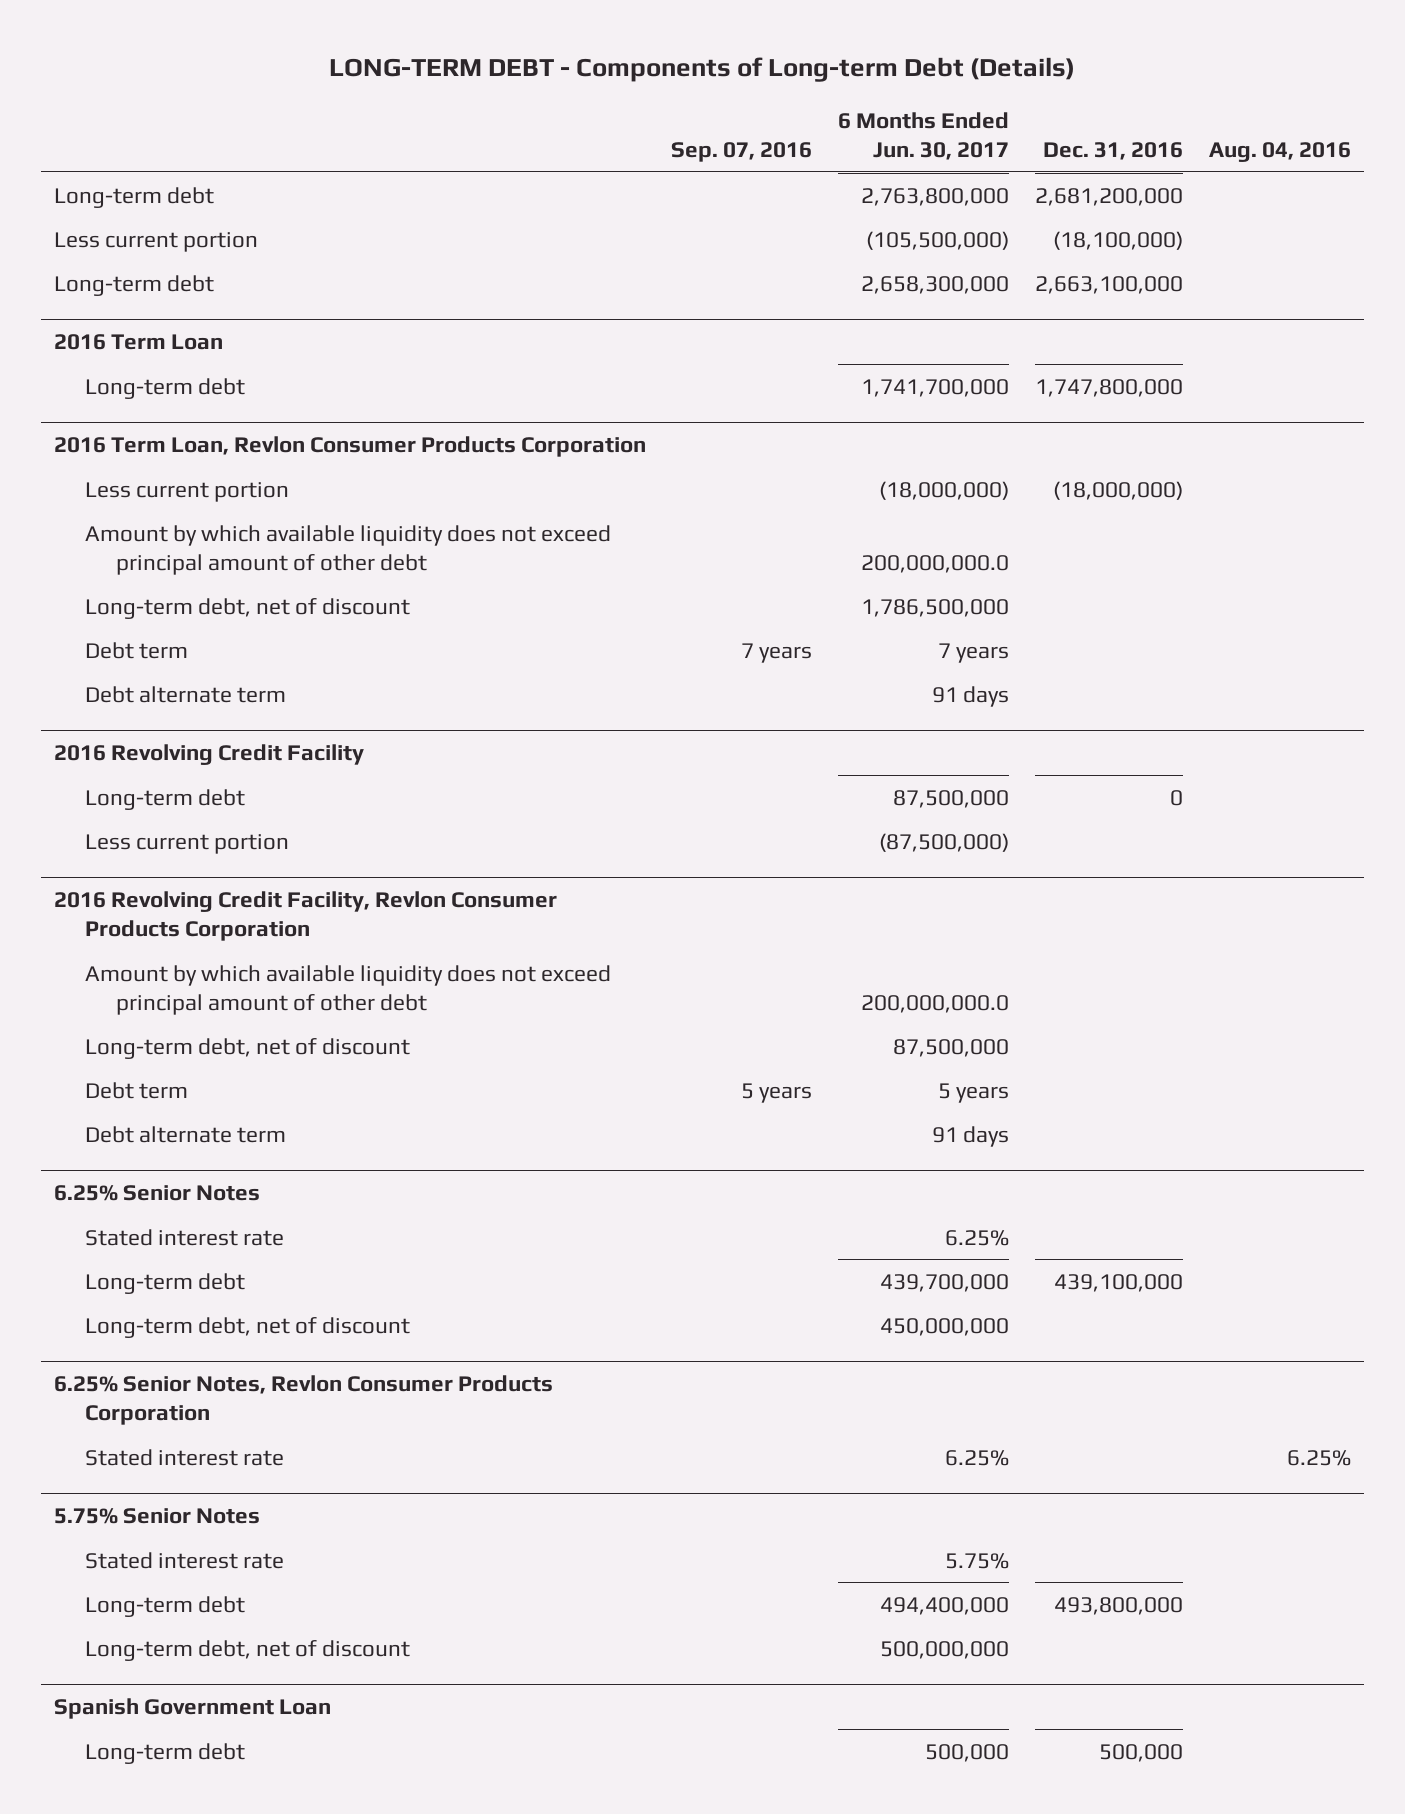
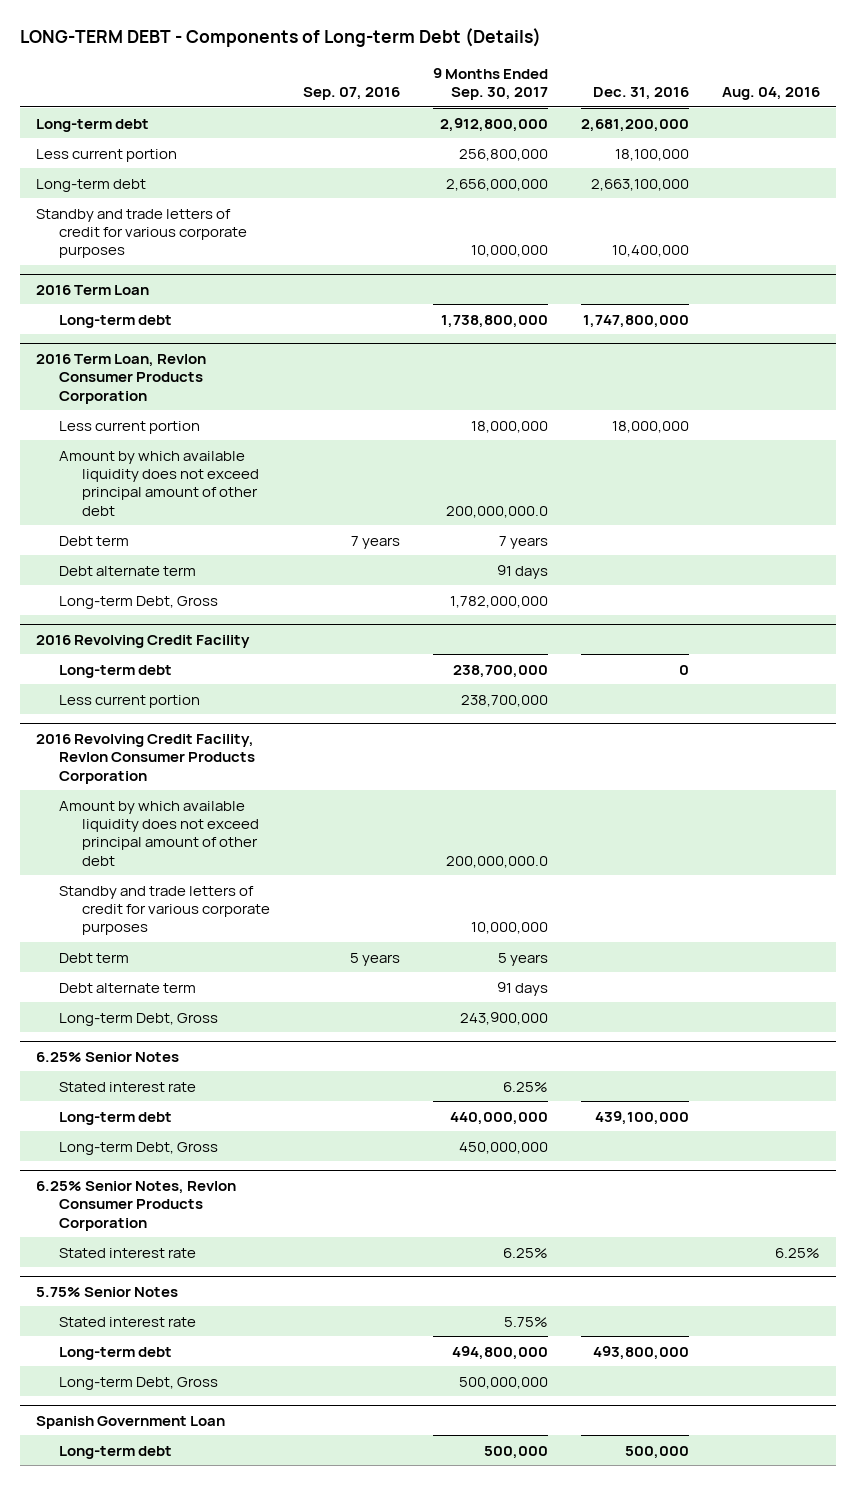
[838,111,1010,160] 6 Months Ended Jun. 30, 2017 -> none
none -> [432,67,548,101] 9 Months Ended Sep. 30, 2017
[1053,230,1184,250] (18,100,000) -> [614,148,689,161] 18,100,000
none -> [36,208,248,259] Standby and trade letters of credit for various corporate purposes
[1053,480,1184,500] (18,000,000) -> [611,420,689,433] 18,000,000
[84,597,410,619] Long-term debt, net of discount -> none
none -> [59,595,219,609] Long-term Debt, Gross
[84,1037,410,1059] Long-term debt, net of discount -> none
none -> [59,885,270,936] Standby and trade letters of credit for various corporate purposes
none -> [59,1012,219,1026] Long-term Debt, Gross
[84,1316,410,1338] Long-term debt, net of discount -> none
none -> [59,1141,219,1155] Long-term Debt, Gross
[84,1639,410,1661] Long-term debt, net of discount -> none
none -> [59,1376,219,1390] Long-term Debt, Gross

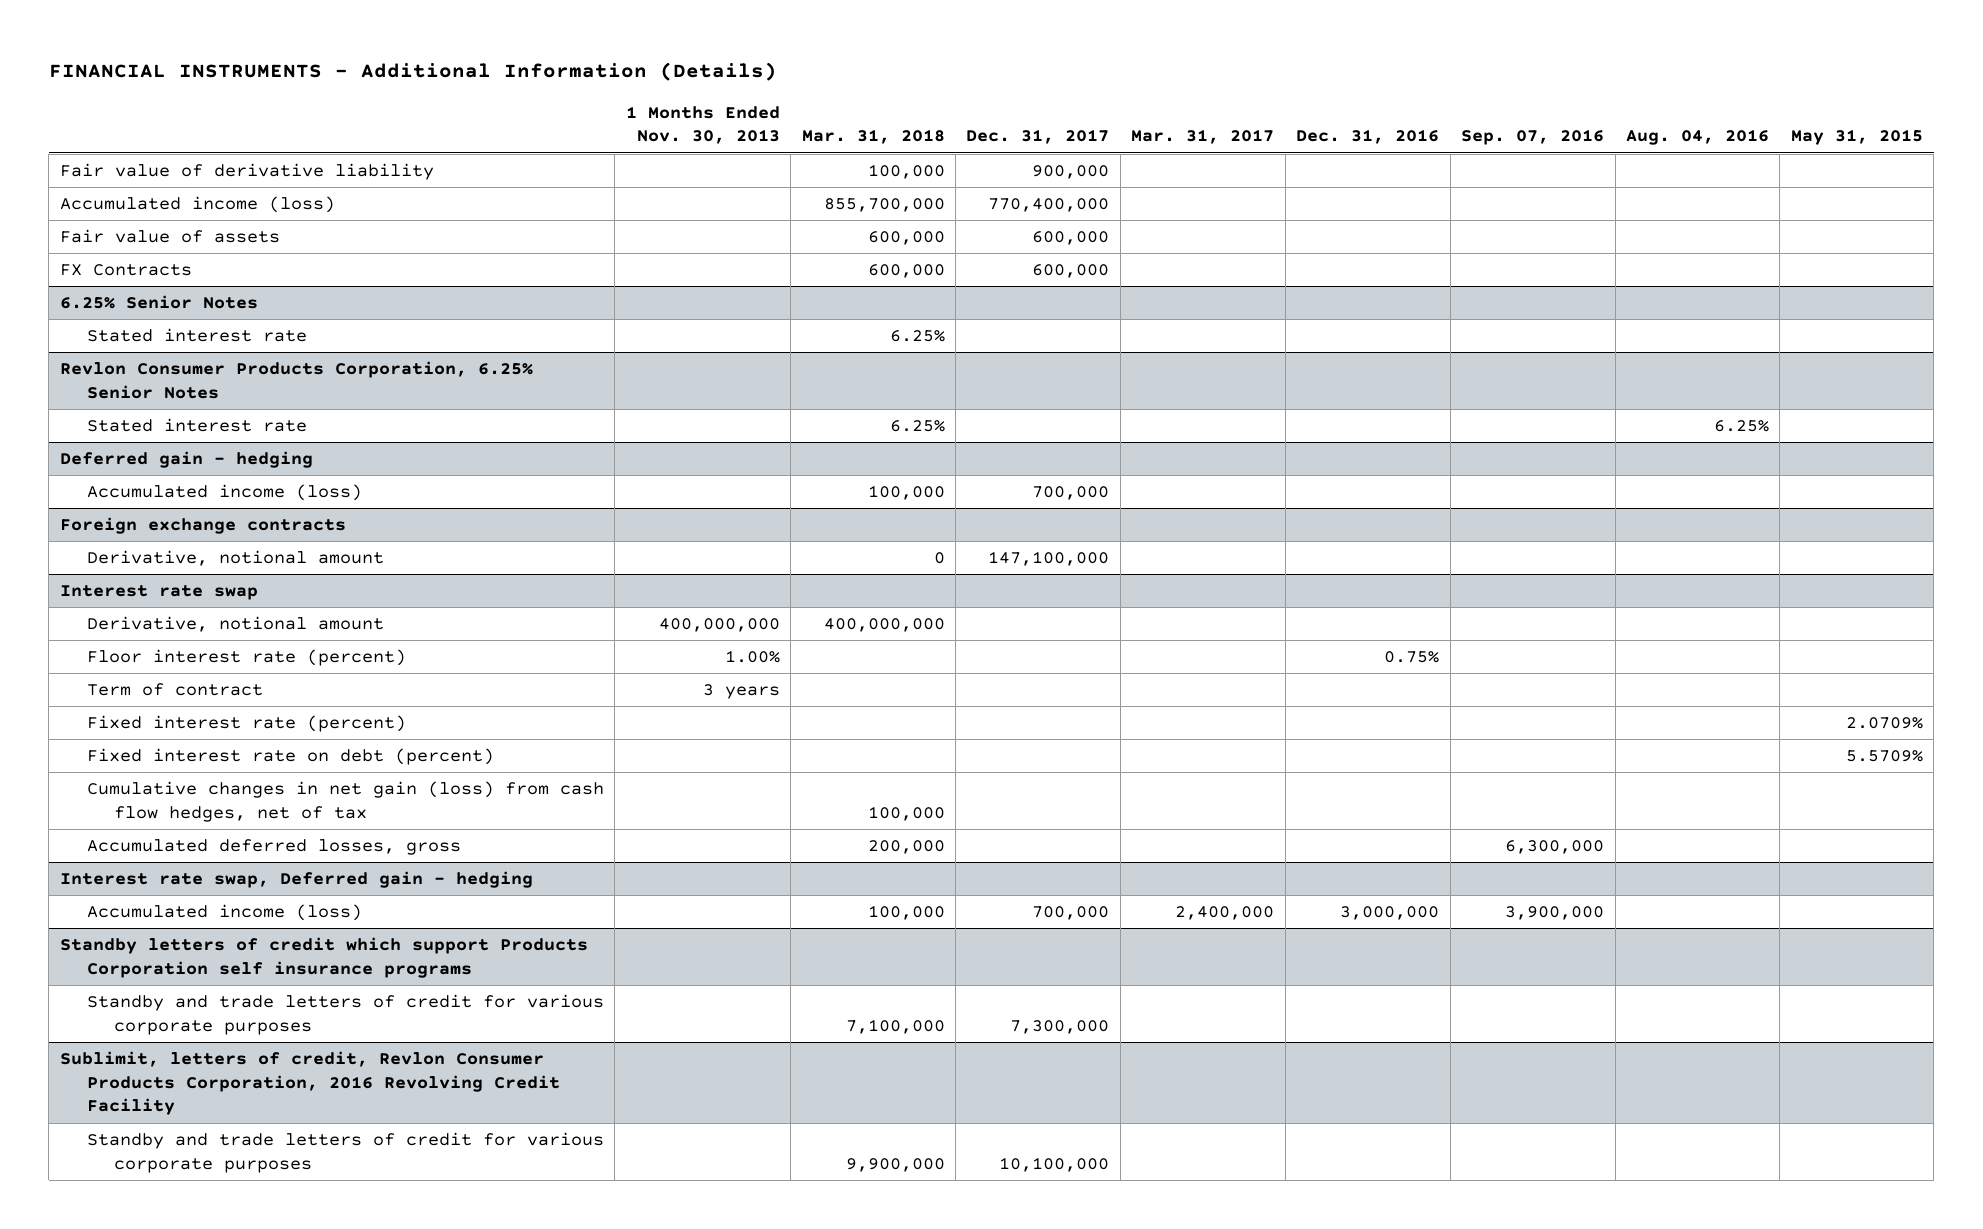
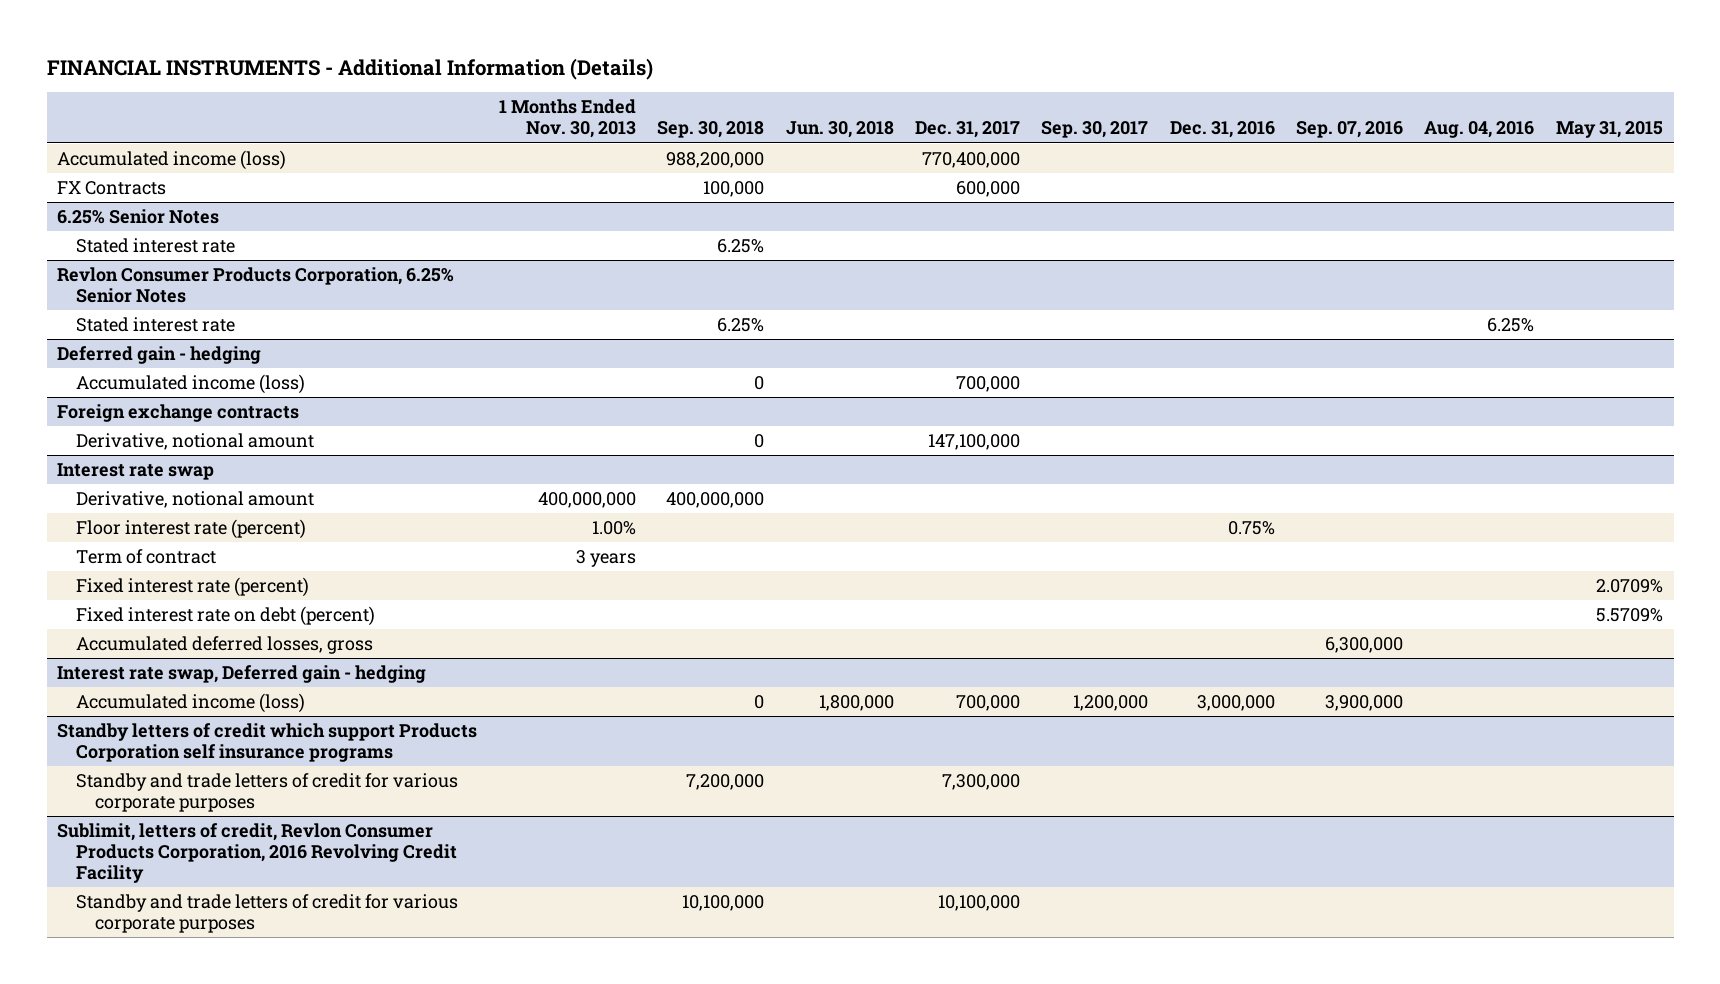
[801,129,945,145] Mar. 31, 2018 -> none
[1131,129,1275,145] Mar. 31, 2017 -> none
none -> [657,121,765,139] Sep. 30, 2018
none -> [785,121,894,139] Jun. 30, 2018
none -> [1041,121,1149,139] Sep. 30, 2017
[59,162,434,180] Fair value of derivative liability -> none
[59,228,280,243] Fair value of assets -> none
[86,780,604,822] Cumulative changes in net gain (loss) from cash flow hedges, net of tax -> none

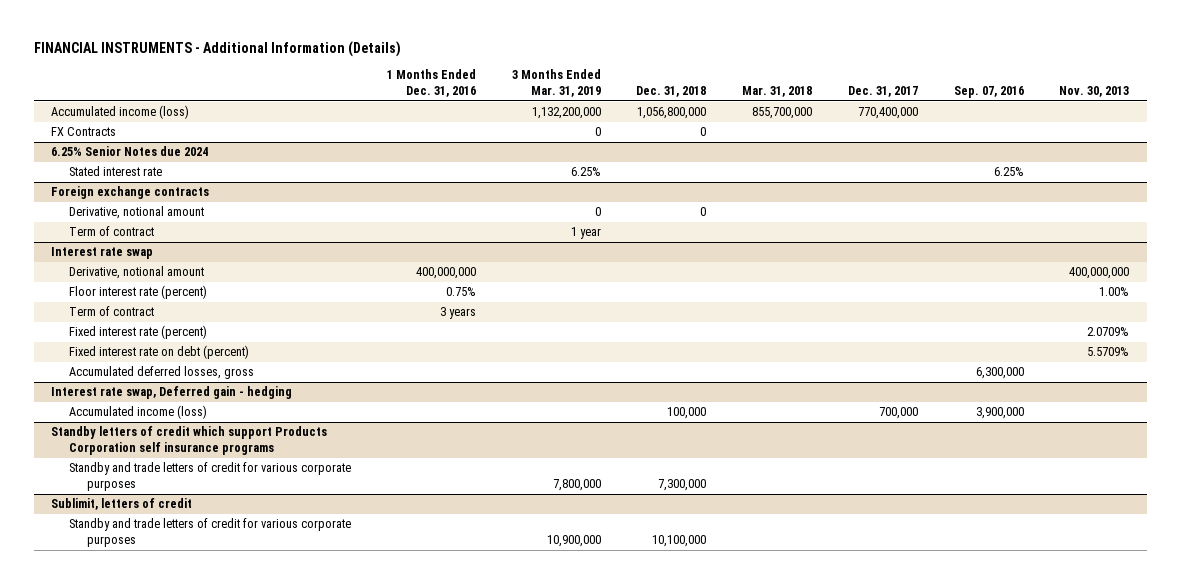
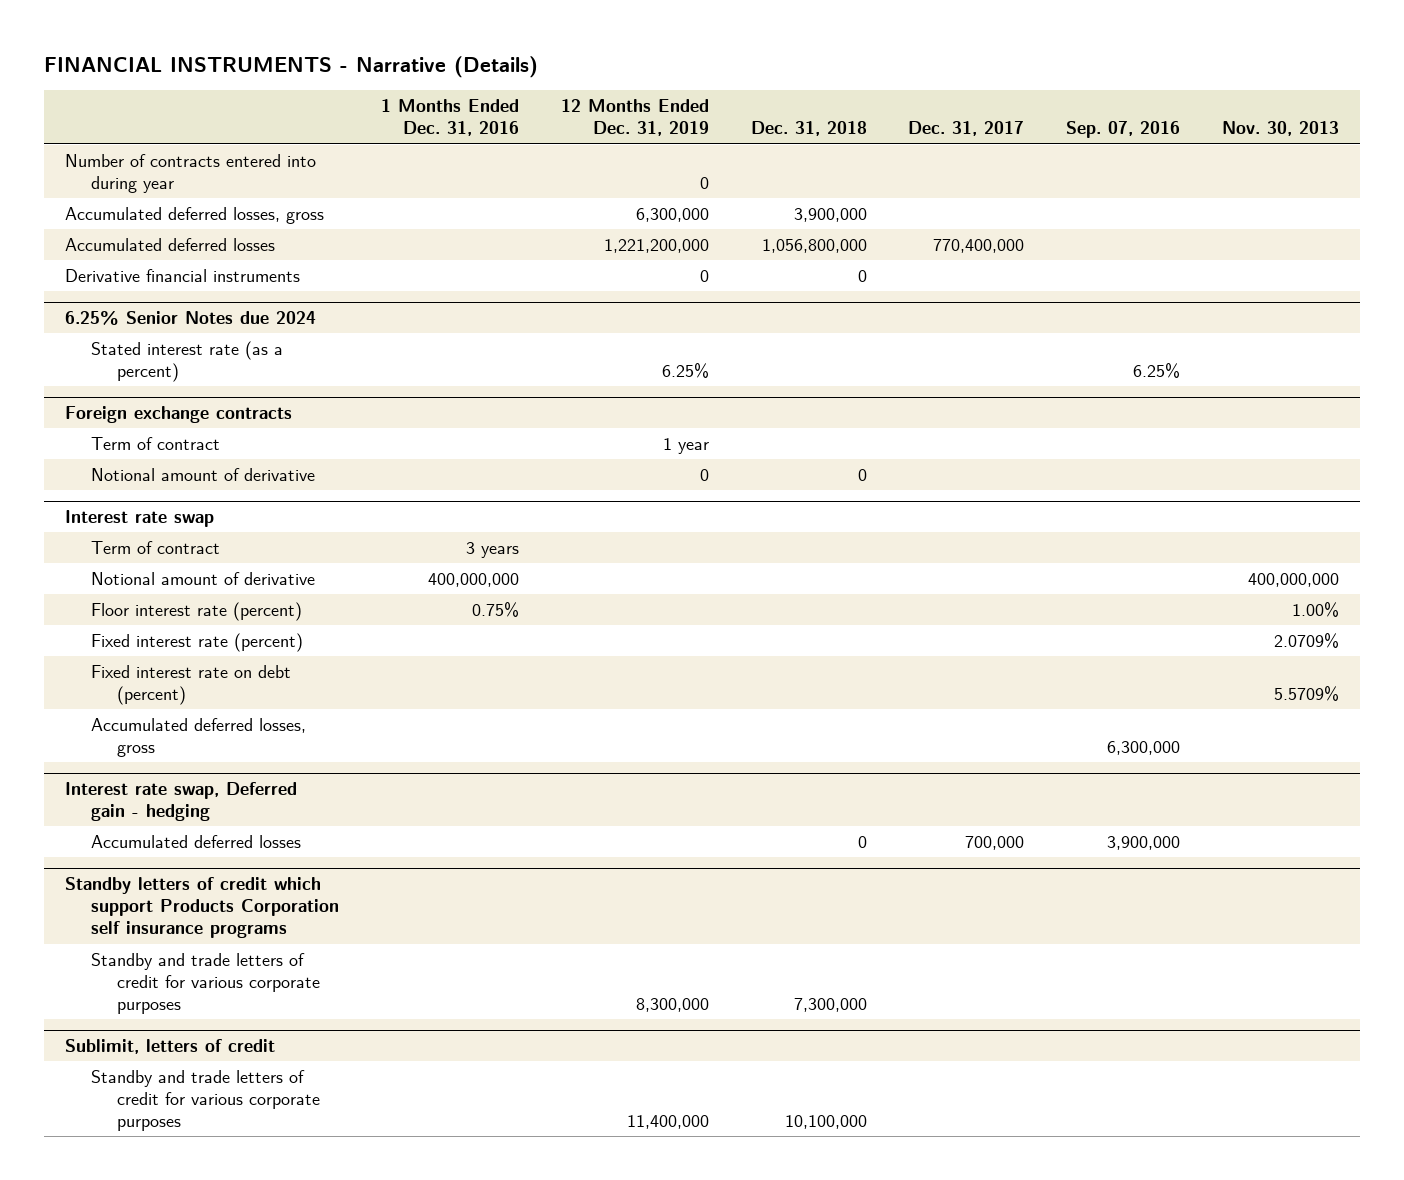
[33,40,401,57] FINANCIAL INSTRUMENTS - Additional Information (Details) -> [44,56,539,79] FINANCIAL INSTRUMENTS - Narrative (Details)
[511,69,601,98] 3 Months Ended Mar. 31, 2019 -> none
[742,86,813,98] Mar. 31, 2018 -> none
none -> [560,99,709,137] 12 Months Ended Dec. 31, 2019
[51,127,117,137] FX Contracts -> none
none -> [65,153,317,194] Number of contracts entered into during year
none -> [65,206,325,224] Accumulated deferred losses, gross
[51,105,190,120] Accumulated income (loss) -> [65,237,276,251] Accumulated deferred losses
none -> [65,268,301,282] Derivative financial instruments
[69,166,163,177] Stated interest rate -> [91,340,284,383] Stated interest rate (as a percent)
[69,206,205,220] Derivative, notional amount -> none
none -> [91,467,316,481] Notional amount of derivative
[69,266,205,280] Derivative, notional amount -> none
none -> [91,571,316,585] Notional amount of derivative
[69,285,208,300] Floor interest rate (percent) -> [91,601,303,621] Floor interest rate (percent)
[69,405,208,420] Accumulated income (loss) -> [91,834,302,848] Accumulated deferred losses
[667,407,707,420] 100,000 -> [857,835,867,848] 0

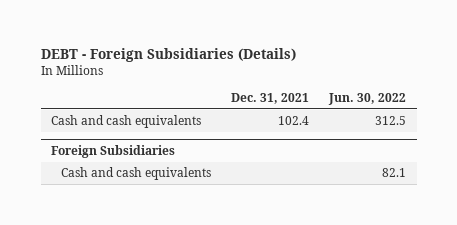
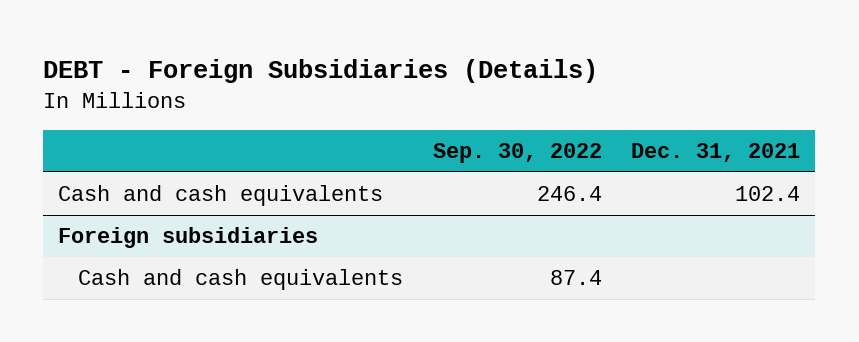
[328,92,407,105] Jun. 30, 2022 -> none
none -> [432,142,602,163] Sep. 30, 2022
[50,144,175,158] Foreign Subsidiaries -> [58,227,319,249] Foreign subsidiaries

